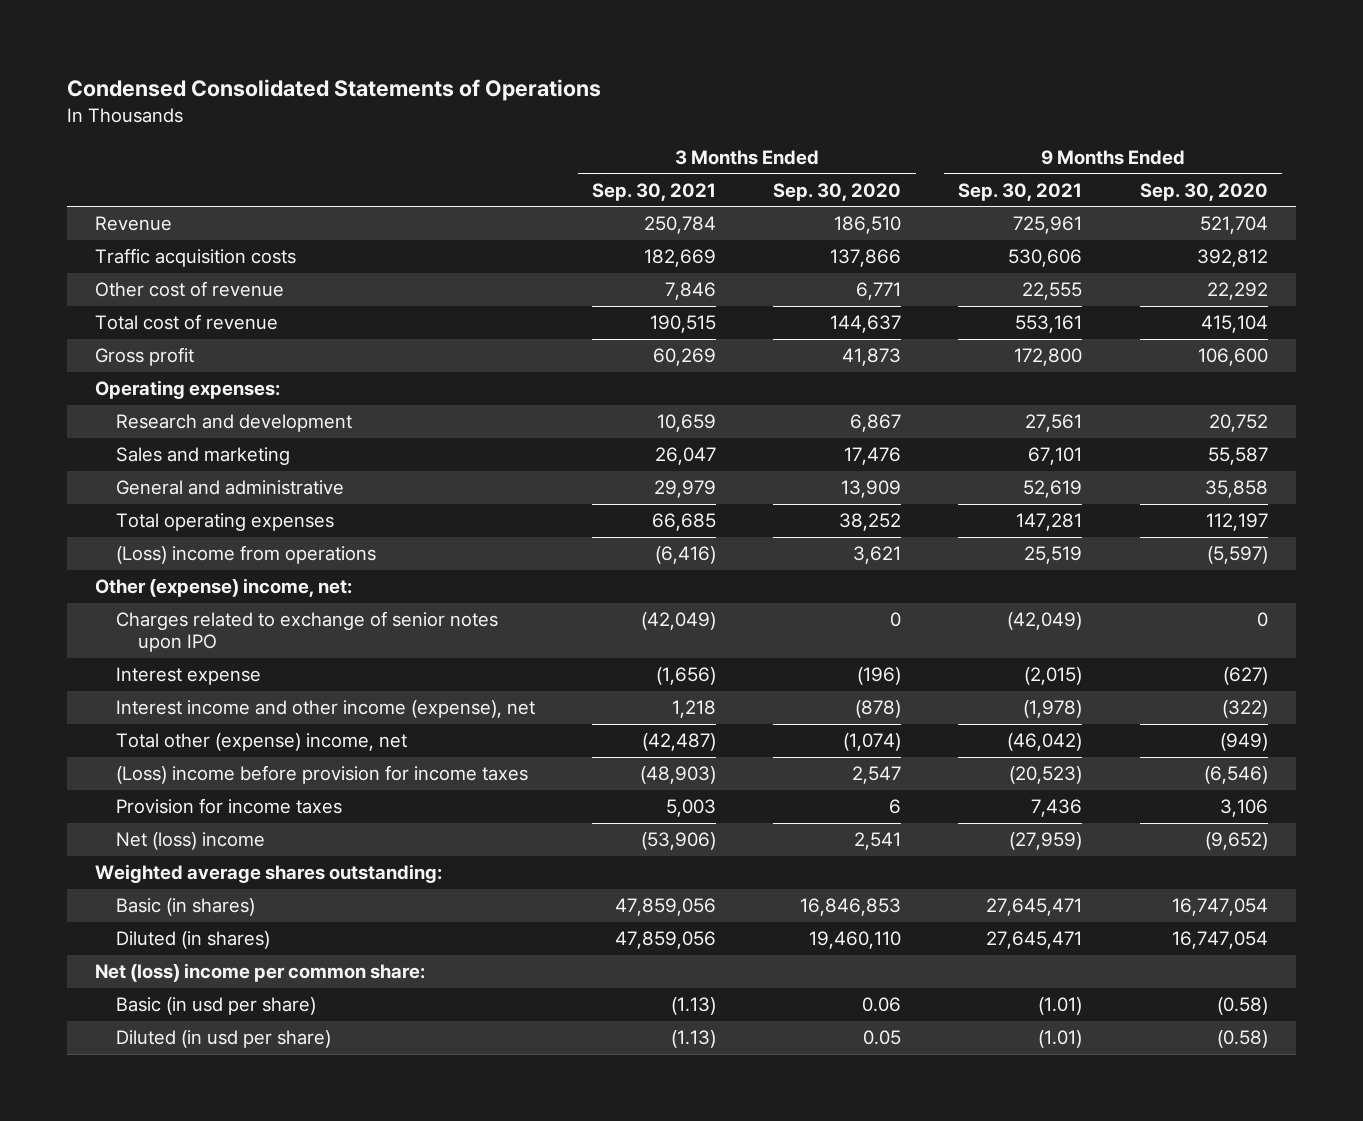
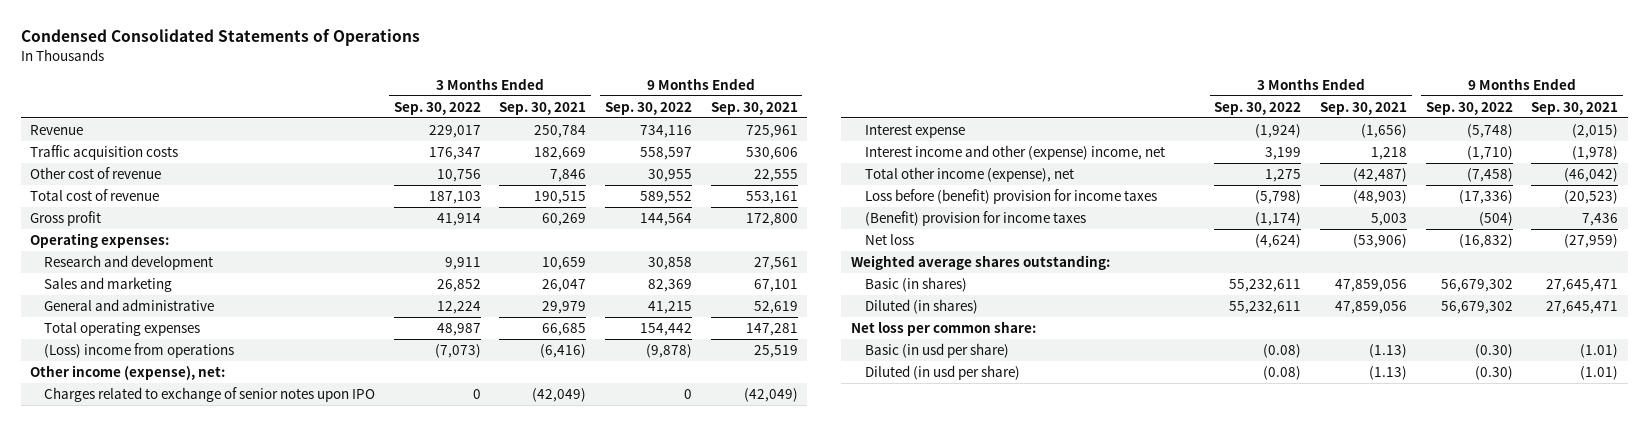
[773,182,902,201] Sep. 30, 2020 -> none
[1139,182,1268,201] Sep. 30, 2020 -> none
none -> [393,101,481,115] Sep. 30, 2022
none -> [605,101,693,115] Sep. 30, 2022
[95,578,353,598] Other (expense) income, net: -> [30,364,226,380] Other income (expense), net:
[116,700,536,719] Interest income and other income (expense), net -> [864,144,1165,160] Interest income and other (expense) income, net
[116,733,408,752] Total other (expense) income, net -> [864,166,1074,182] Total other income (expense), net
[116,765,529,785] (Loss) income before provision for income taxes -> [864,188,1157,204] Loss before (benefit) provision for income taxes
[116,798,343,815] Provision for income taxes -> [864,210,1086,226] (Benefit) provision for income taxes
[116,832,266,851] Net (loss) income -> [864,233,914,245] Net loss
[95,963,426,983] Net (loss) income per common share: -> [850,320,1036,336] Net loss per common share:

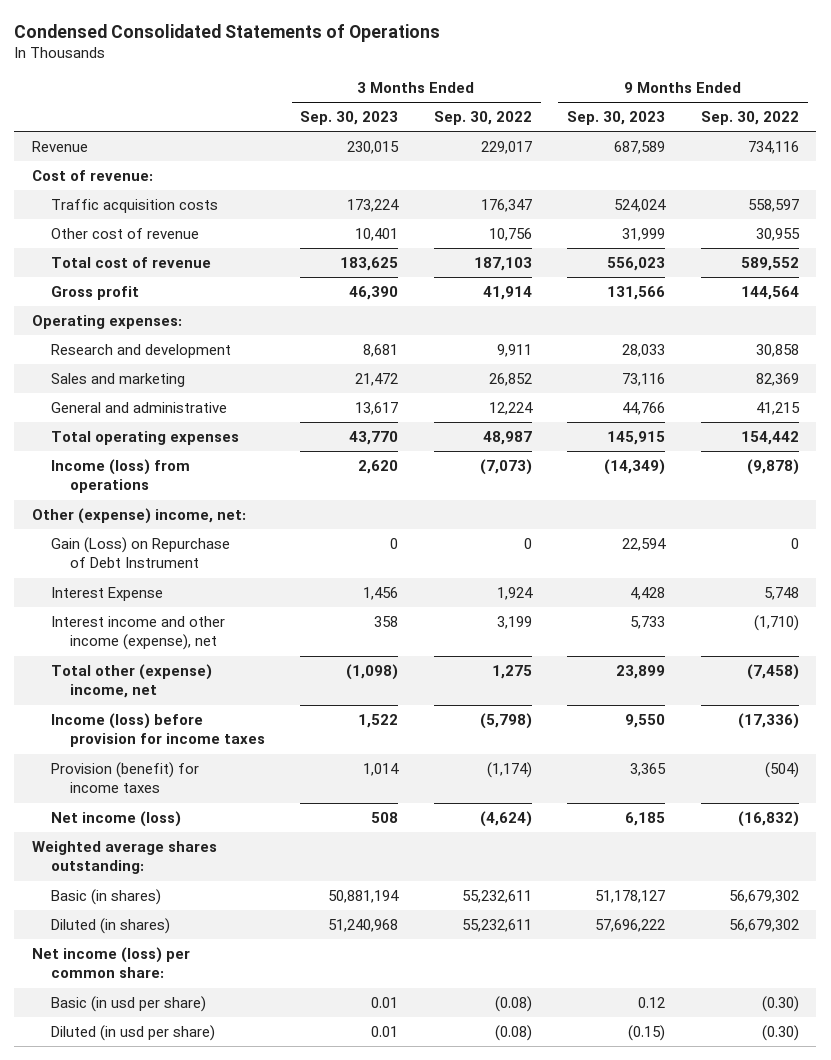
[499,101,587,115] Sep. 30, 2021 -> none
[710,101,798,115] Sep. 30, 2021 -> none
none -> [300,111,399,126] Sep. 30, 2023
none -> [567,111,666,126] Sep. 30, 2023
none -> [31,169,153,181] Cost of revenue:
[44,386,376,402] Charges related to exchange of senior notes upon IPO -> none
[44,342,235,358] (Loss) income from operations -> [50,458,190,494] Income (loss) from operations
[30,364,226,380] Other income (expense), net: -> [31,507,246,524] Other (expense) income, net:
none -> [50,536,230,569] Gain (Loss) on Repurchase of Debt Instrument
[864,123,965,138] Interest expense -> [50,586,163,601] Interest Expense
[1255,123,1302,138] (1,924) -> [496,586,533,600] 1,924
[1466,123,1513,138] (5,748) -> [763,586,799,600] 5,748
[864,144,1165,160] Interest income and other (expense) income, net -> [50,615,225,651] Interest income and other income (expense), net
[864,166,1074,182] Total other income (expense), net -> [50,663,212,699] Total other (expense) income, net
[864,188,1157,204] Loss before (benefit) provision for income taxes -> [50,712,266,748] Income (loss) before provision for income taxes
[864,210,1086,226] (Benefit) provision for income taxes -> [50,761,199,794] Provision (benefit) for income taxes
[864,233,914,245] Net loss -> [50,810,181,827] Net income (loss)
[850,320,1036,336] Net loss per common share: -> [31,946,190,979] Net income (loss) per common share:

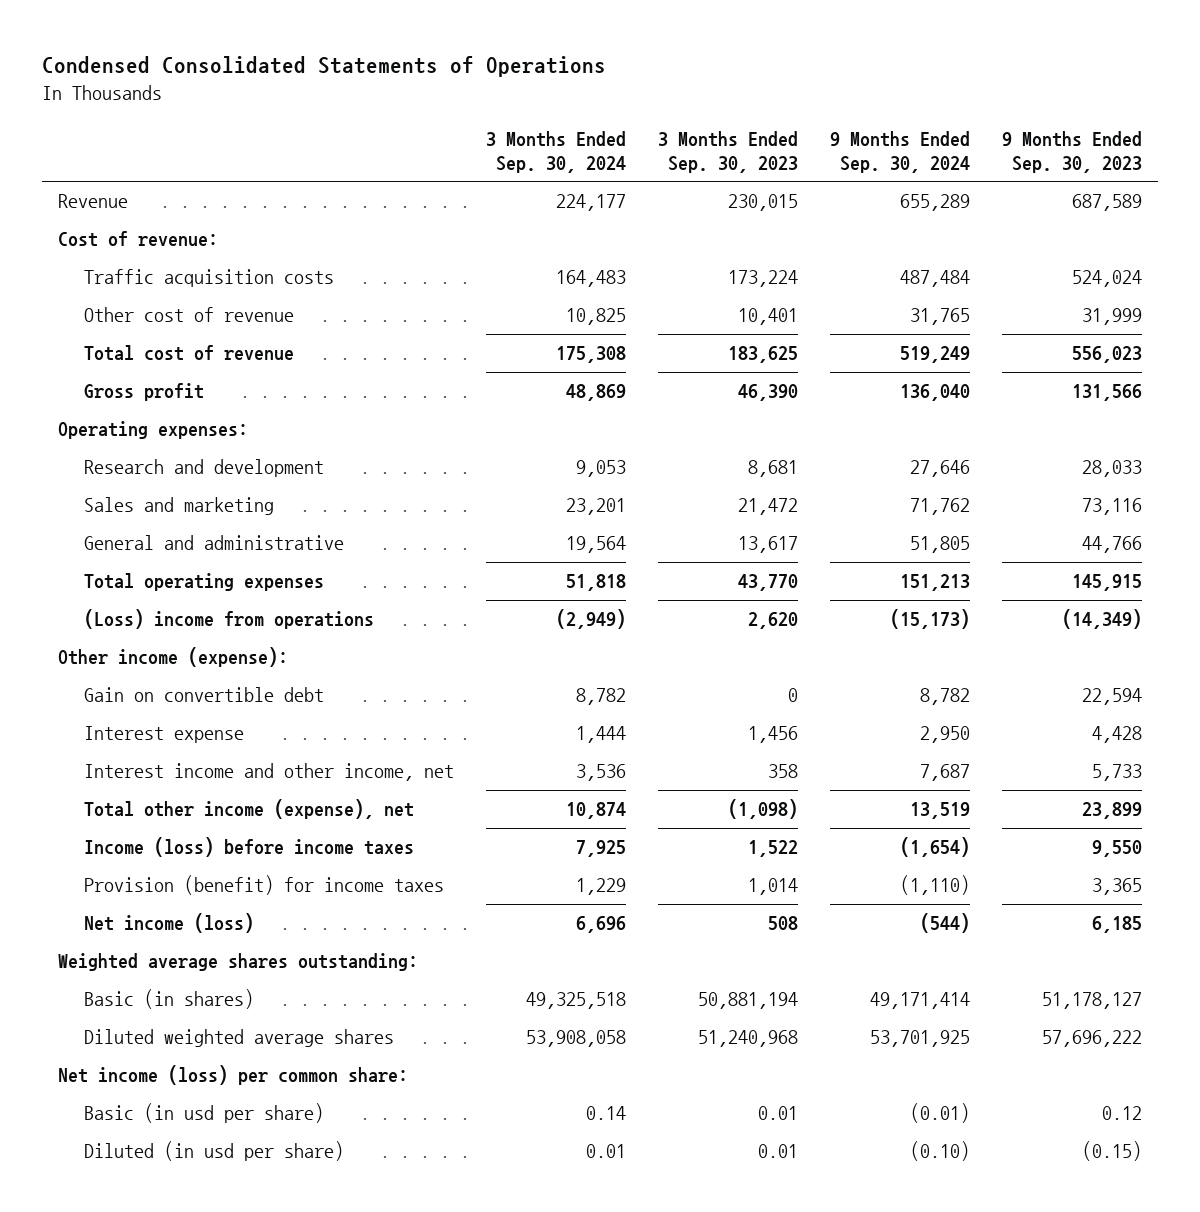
[433,111,532,126] Sep. 30, 2022 -> none
[700,111,799,126] Sep. 30, 2022 -> none
none -> [486,130,627,173] 3 Months Ended Sep. 30, 2024
none -> [830,130,971,173] 9 Months Ended Sep. 30, 2024
[50,458,190,494] Income (loss) from operations -> [84,609,375,630] (Loss) income from operations
[31,507,246,524] Other (expense) income, net: -> [57,647,288,668] Other income (expense):
[50,536,230,569] Gain (Loss) on Repurchase of Debt Instrument -> [84,687,325,703] Gain on convertible debt
[50,586,163,601] Interest Expense -> [84,726,245,744] Interest expense
[50,615,225,651] Interest income and other income (expense), net -> [84,763,455,782] Interest income and other income, net
[50,663,212,699] Total other (expense) income, net -> [84,799,415,820] Total other income (expense), net
[50,712,266,748] Income (loss) before provision for income taxes -> [84,837,415,858] Income (loss) before income taxes
[50,917,170,934] Diluted (in shares) -> [84,1029,395,1048] Diluted weighted average shares

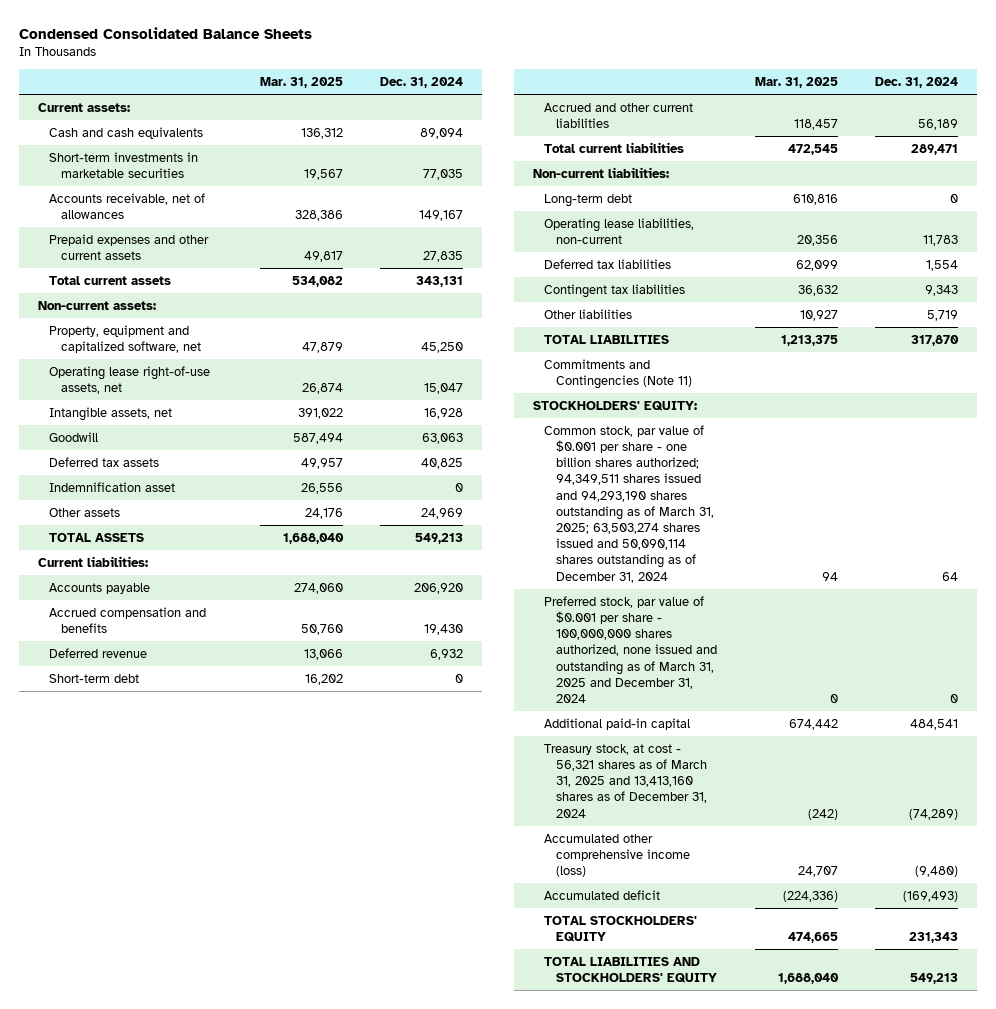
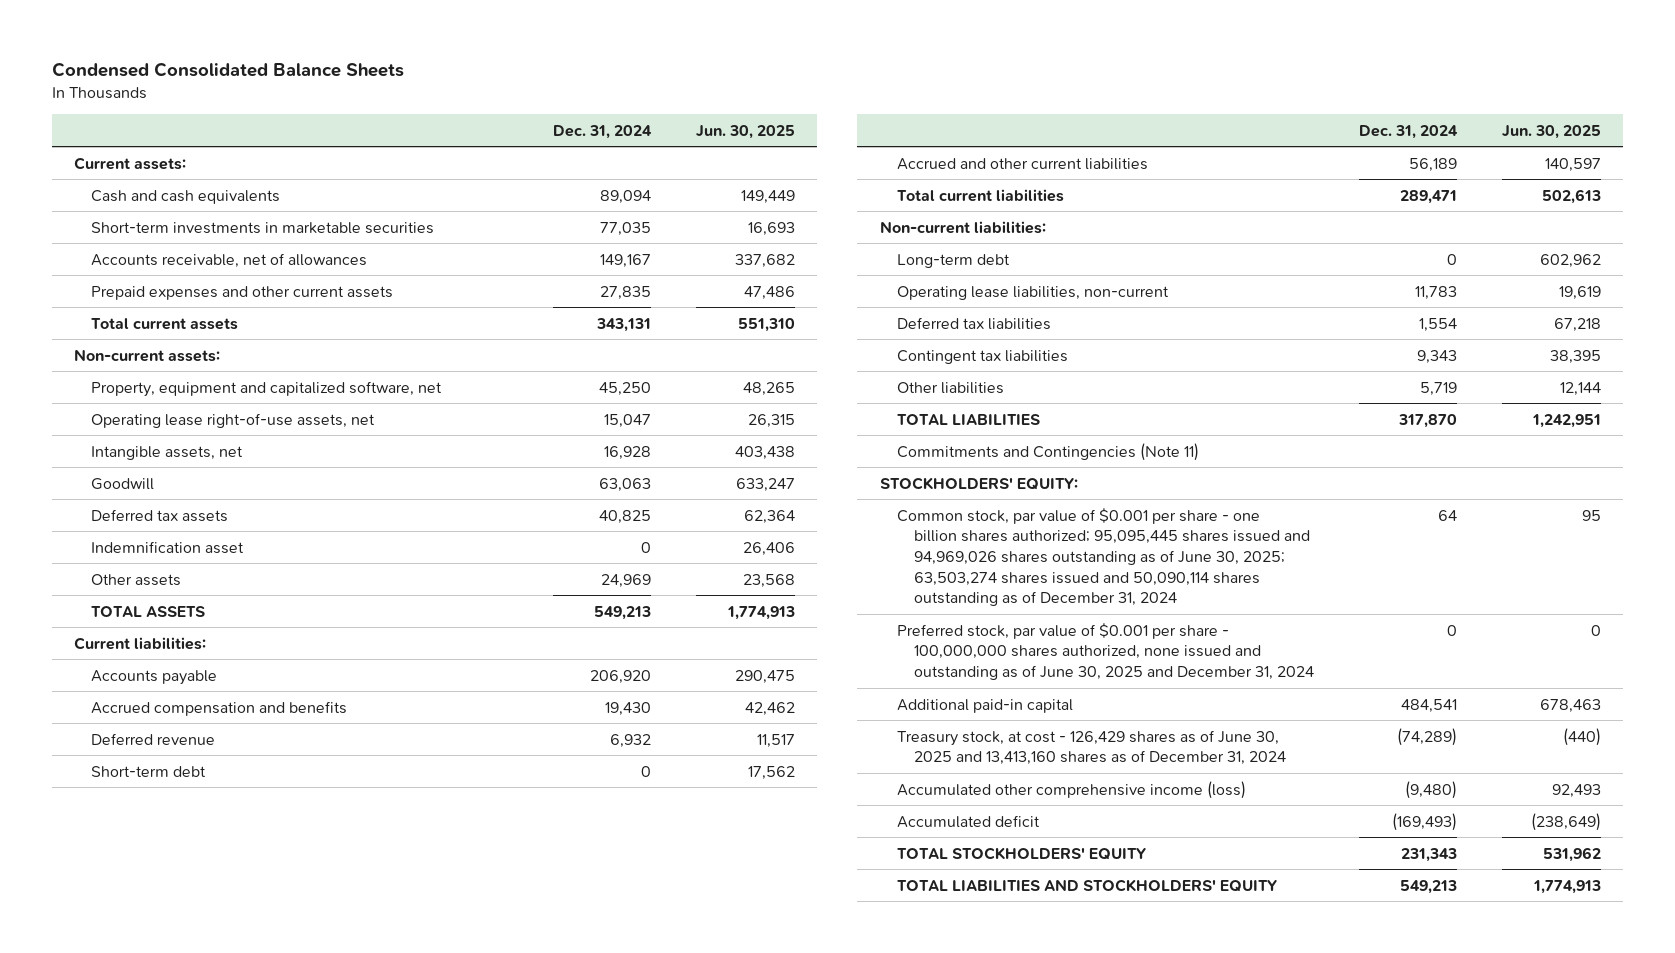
[259,76,343,88] Mar. 31, 2025 -> none
none -> [696,124,796,139] Jun. 30, 2025
[544,424,715,583] Common stock, par value of $0.001 per share - one billion shares authorized; 94,349,511 shares issued and 94,293,190 shares outstanding as of March 31, 2025; 63,503,274 shares issued and 50,090,114 shares outstanding as of December 31, 2024 -> [897,507,1311,607] Common stock, par value of $0.001 per share - one billion shares authorized; 95,095,445 shares issued and 94,969,026 shares outstanding as of June 30, 2025; 63,503,274 shares issued and 50,090,114 shares outstanding as of December 31, 2024
[544,595,718,704] Preferred stock, par value of $0.001 per share - 100,000,000 shares authorized, none issued and outstanding as of March 31, 2025 and December 31, 2024 -> [897,622,1315,680] Preferred stock, par value of $0.001 per share - 100,000,000 shares authorized, none issued and outstanding as of June 30, 2025 and December 31, 2024
[544,743,708,818] Treasury stock, at cost - 56,321 shares as of March 31, 2025 and 13,413,160 shares as of December 31, 2024 -> [897,729,1287,766] Treasury stock, at cost - 126,429 shares as of June 30, 2025 and 13,413,160 shares as of December 31, 2024

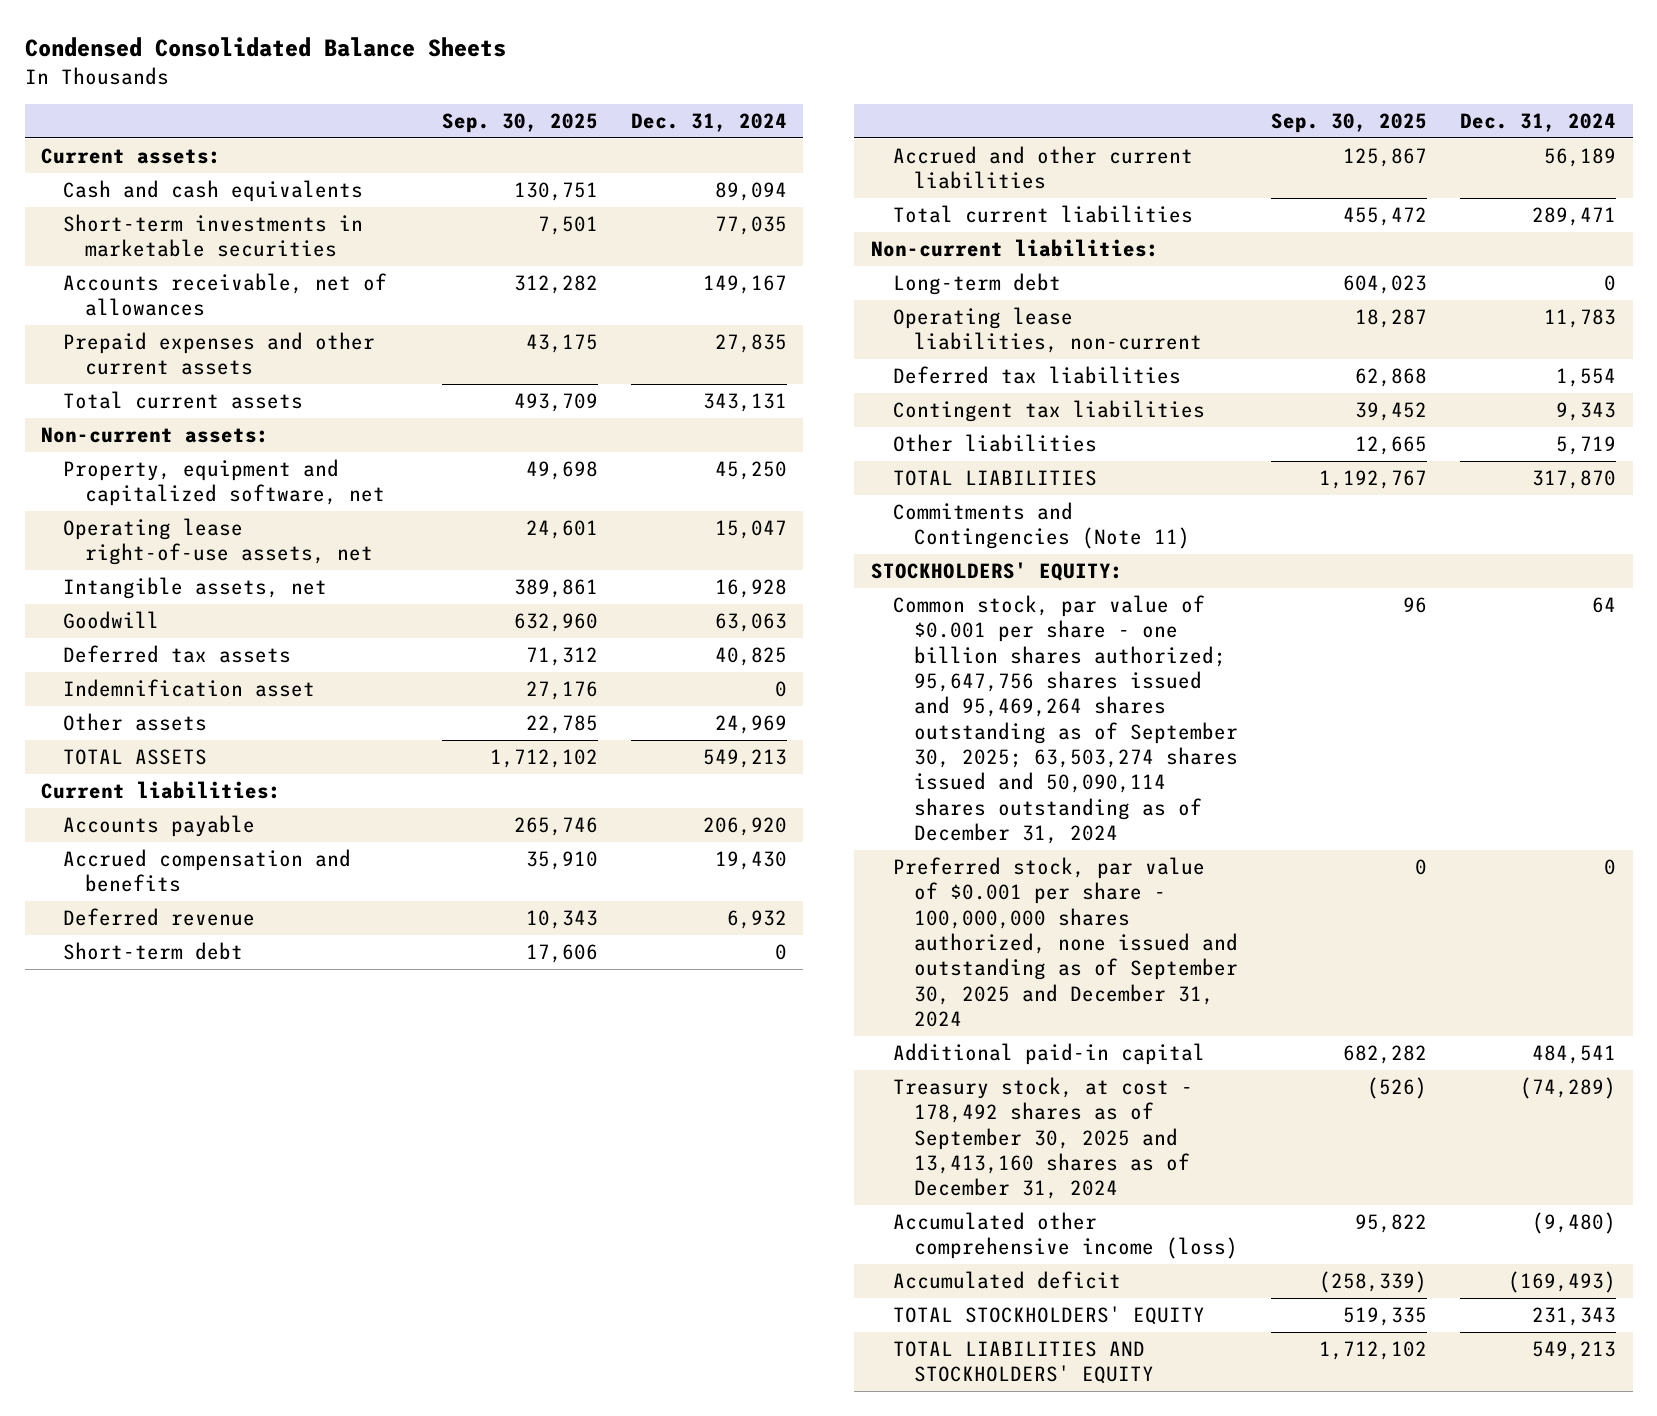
[696,124,796,139] Jun. 30, 2025 -> none
none -> [441,113,598,134] Sep. 30, 2025
[897,507,1311,607] Common stock, par value of $0.001 per share - one billion shares authorized; 95,095,445 shares issued and 94,969,026 shares outstanding as of June 30, 2025; 63,503,274 shares issued and 50,090,114 shares outstanding as of December 31, 2024 -> [892,595,1239,845] Common stock, par value of $0.001 per share - one billion shares authorized; 95,647,756 shares issued and 95,469,264 shares outstanding as of September 30, 2025; 63,503,274 shares issued and 50,090,114 shares outstanding as of December 31, 2024
[897,622,1315,680] Preferred stock, par value of $0.001 per share - 100,000,000 shares authorized, none issued and outstanding as of June 30, 2025 and December 31, 2024 -> [892,857,1239,1028] Preferred stock, par value of $0.001 per share - 100,000,000 shares authorized, none issued and outstanding as of September 30, 2025 and December 31, 2024
[897,729,1287,766] Treasury stock, at cost - 126,429 shares as of June 30, 2025 and 13,413,160 shares as of December 31, 2024 -> [892,1077,1193,1200] Treasury stock, at cost - 178,492 shares as of September 30, 2025 and 13,413,160 shares as of December 31, 2024

